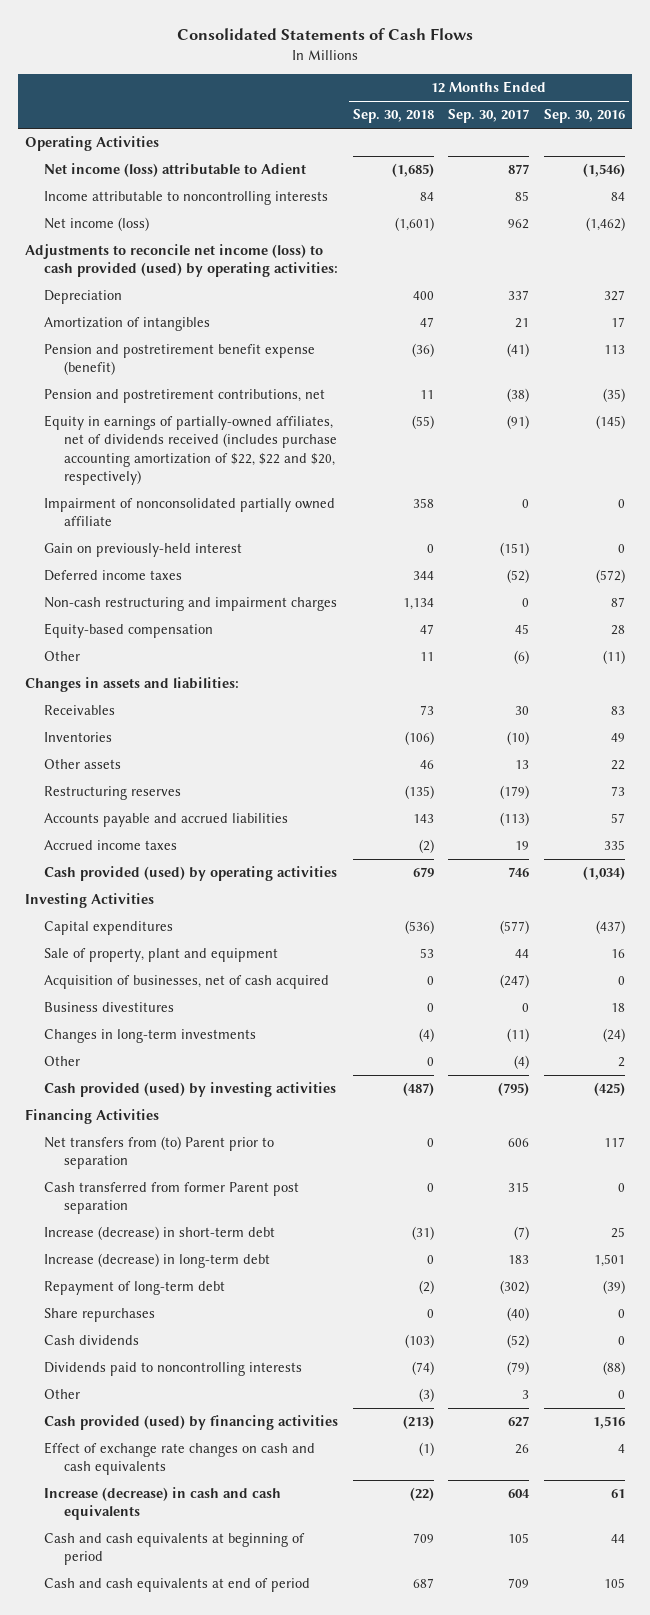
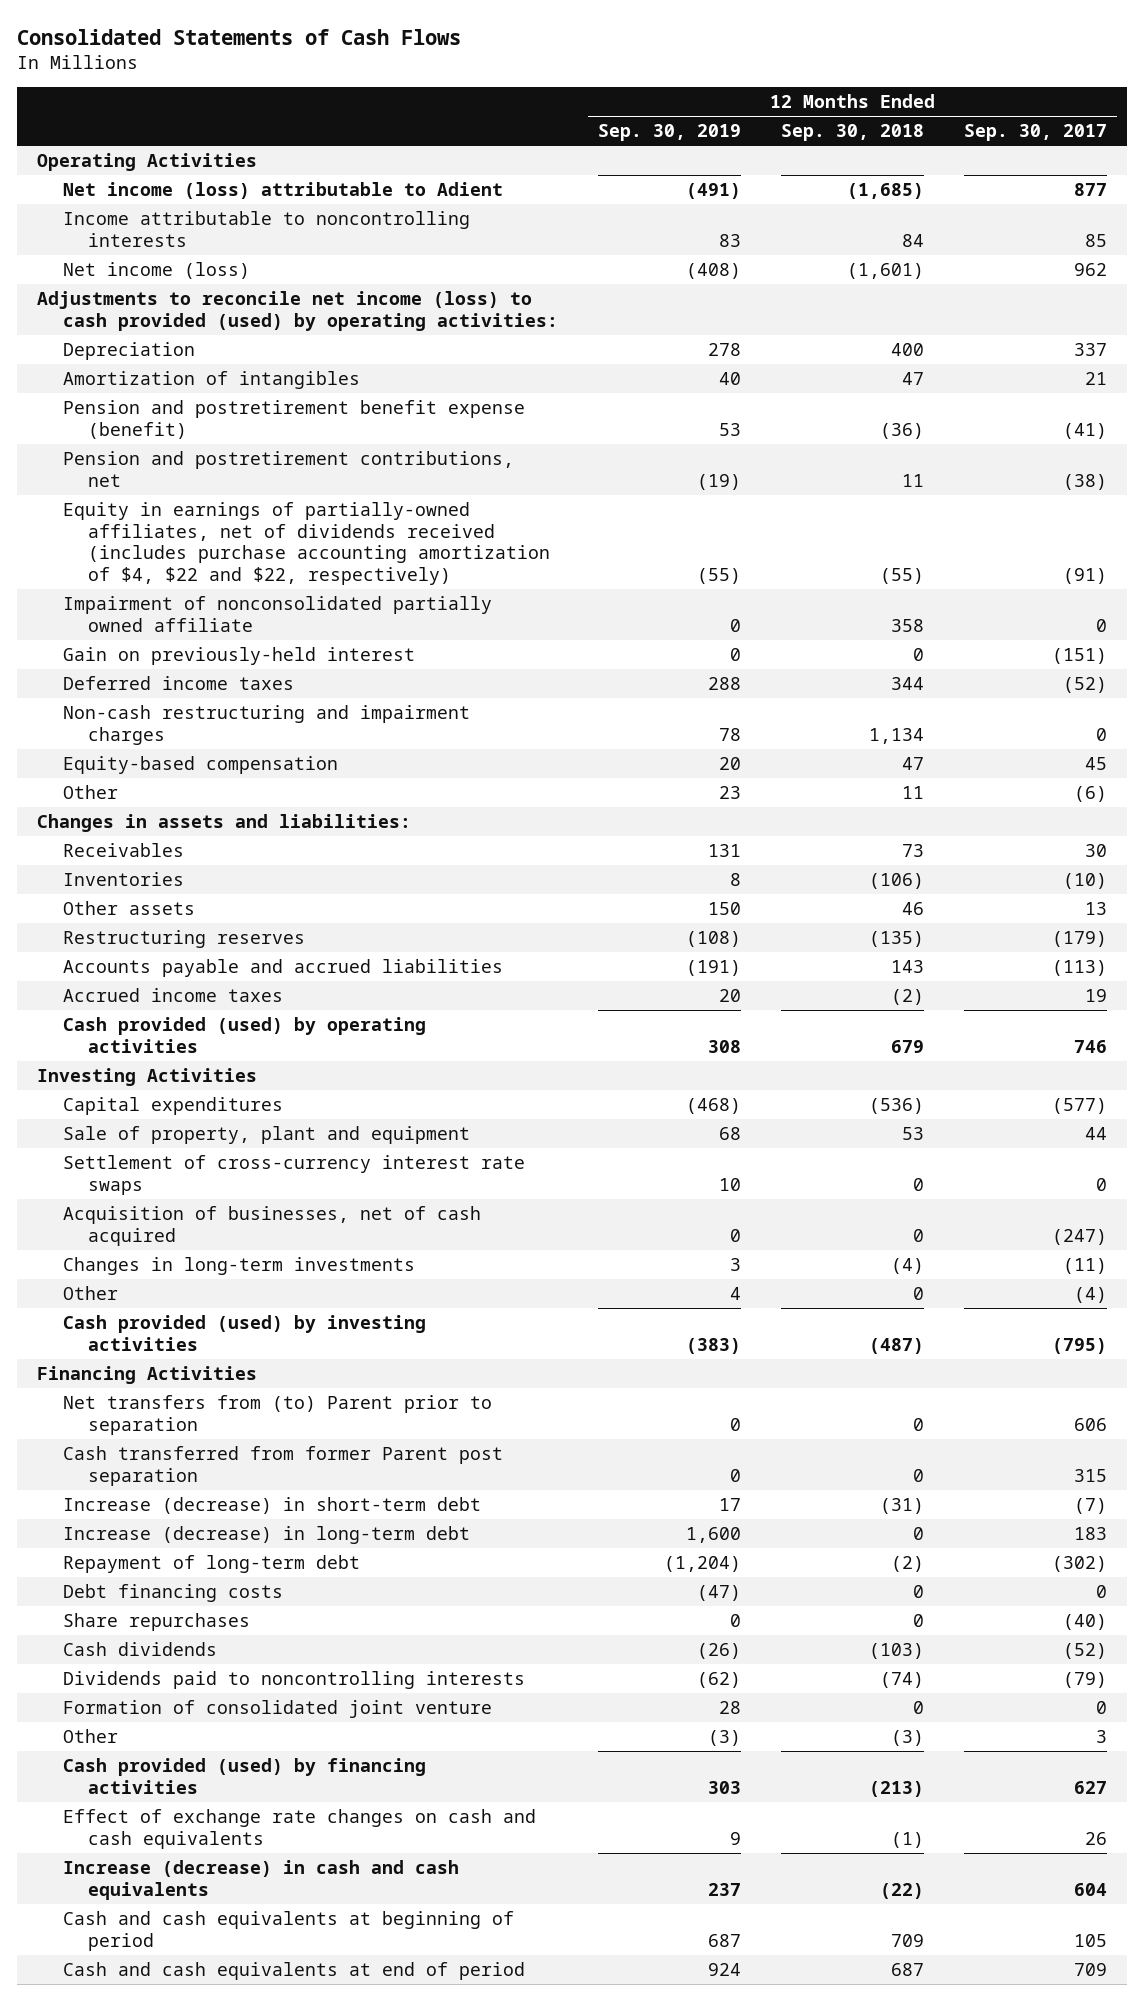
[544,109,626,124] Sep. 30, 2016 -> none
none -> [597,124,741,142] Sep. 30, 2019
[44,415,337,486] Equity in earnings of partially-owned affiliates, net of dividends received (includes purchase accounting amortization of $22, $22 and $20, respectively) -> [62,502,551,585] Equity in earnings of partially-owned affiliates, net of dividends received (includes purchase accounting amortization of $4, $22 and $22, respectively)
none -> [62,1155,525,1195] Settlement of cross-currency interest rate swaps
[44,1002,175,1013] Business divestitures -> none
none -> [62,1584,283,1603] Debt financing costs
none -> [62,1700,492,1719] Formation of consolidated joint venture

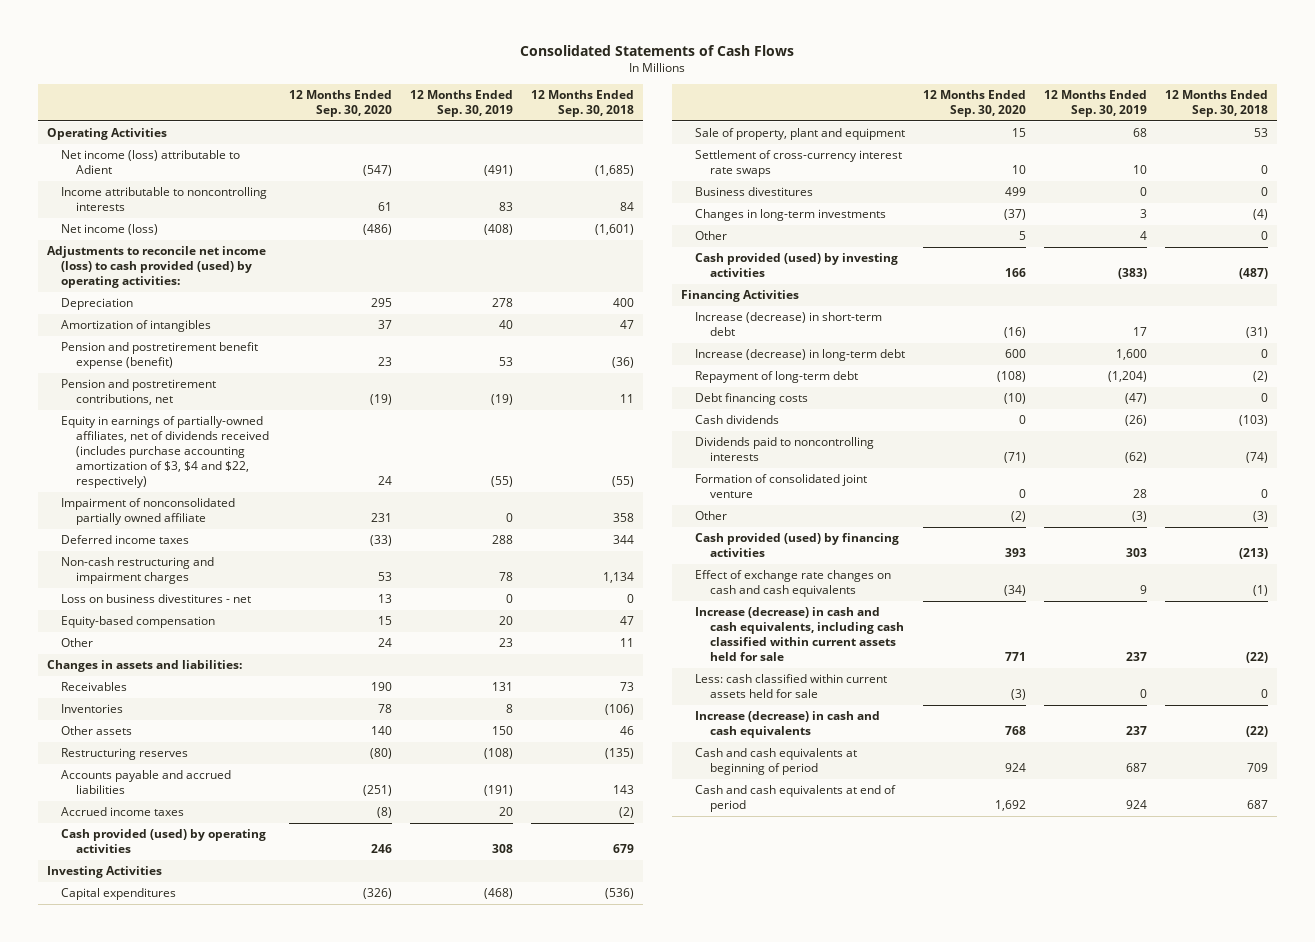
[964,124,1108,142] Sep. 30, 2017 -> none
none -> [289,89,393,117] 12 Months Ended Sep. 30, 2020
[62,502,551,585] Equity in earnings of partially-owned affiliates, net of dividends received (includes purchase accounting amortization of $4, $22 and $22, respectively) -> [61,416,269,489] Equity in earnings of partially-owned affiliates, net of dividends received (includes purchase accounting amortization of $3, $4 and $22, respectively)
[62,647,415,666] Gain on previously-held interest -> none
none -> [61,594,252,604] Loss on business divestitures - net
[62,1206,481,1246] Acquisition of businesses, net of cash acquired -> none
none -> [695,187,814,197] Business divestitures
[62,1395,492,1435] Net transfers from (to) Parent prior to separation -> none
[62,1446,503,1486] Cash transferred from former Parent post separation -> none
[62,1613,250,1632] Share repurchases -> none
none -> [695,607,904,662] Increase (decrease) in cash and cash equivalents, including cash classified within current assets held for sale
none -> [695,674,888,699] Less: cash classified within current assets held for sale

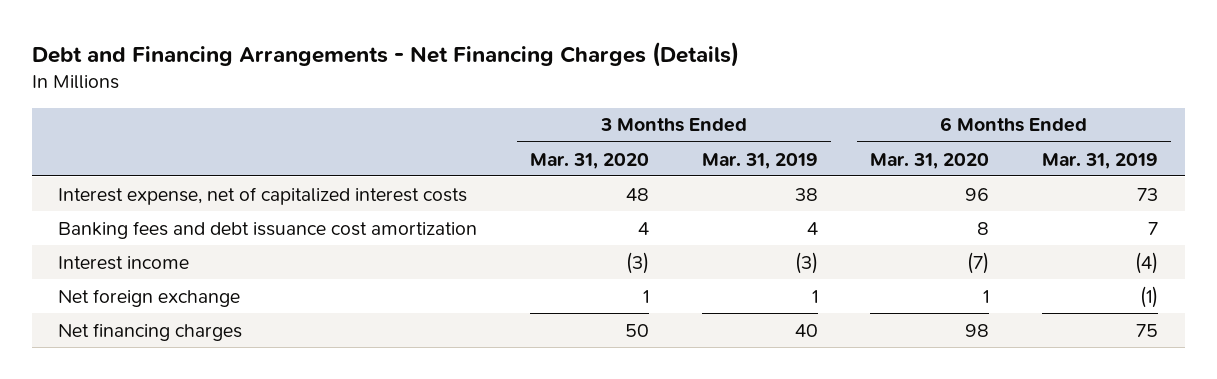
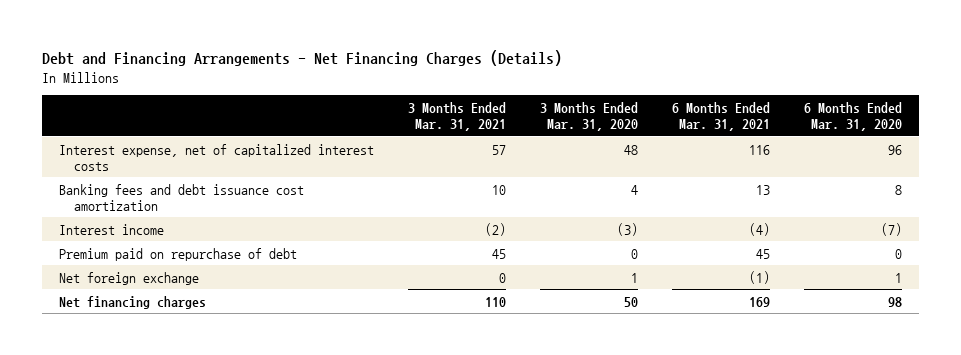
[701,152,818,169] Mar. 31, 2019 -> none
[1042,152,1159,169] Mar. 31, 2019 -> none
none -> [408,102,507,132] 3 Months Ended Mar. 31, 2021
none -> [672,102,771,132] 6 Months Ended Mar. 31, 2021
none -> [59,247,298,261] Premium paid on repurchase of debt

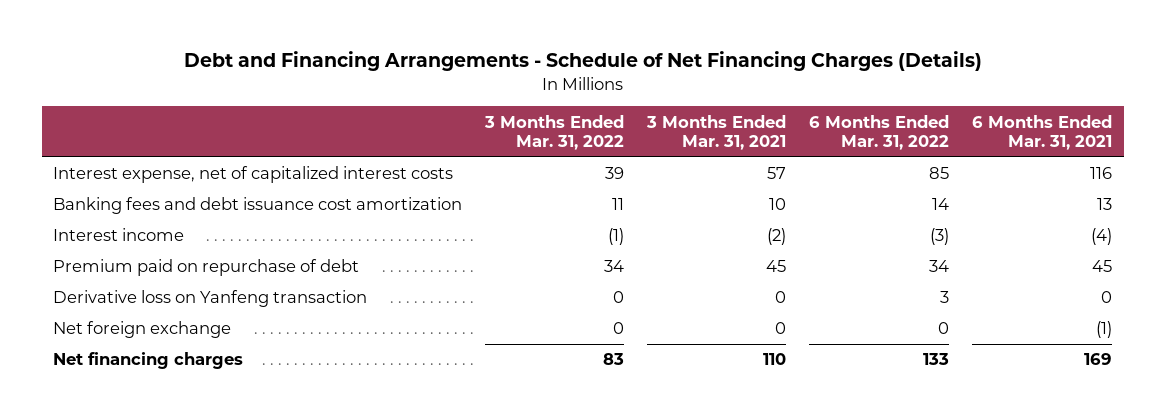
[41,50,562,67] Debt and Financing Arrangements - Net Financing Charges (Details) -> [183,51,982,72] Debt and Financing Arrangements - Schedule of Net Financing Charges (Details)
[540,102,639,132] 3 Months Ended Mar. 31, 2020 -> none
[804,102,903,132] 6 Months Ended Mar. 31, 2020 -> none
none -> [484,114,625,150] 3 Months Ended Mar. 31, 2022
none -> [809,114,950,150] 6 Months Ended Mar. 31, 2022
none -> [53,290,368,308] Derivative loss on Yanfeng transaction

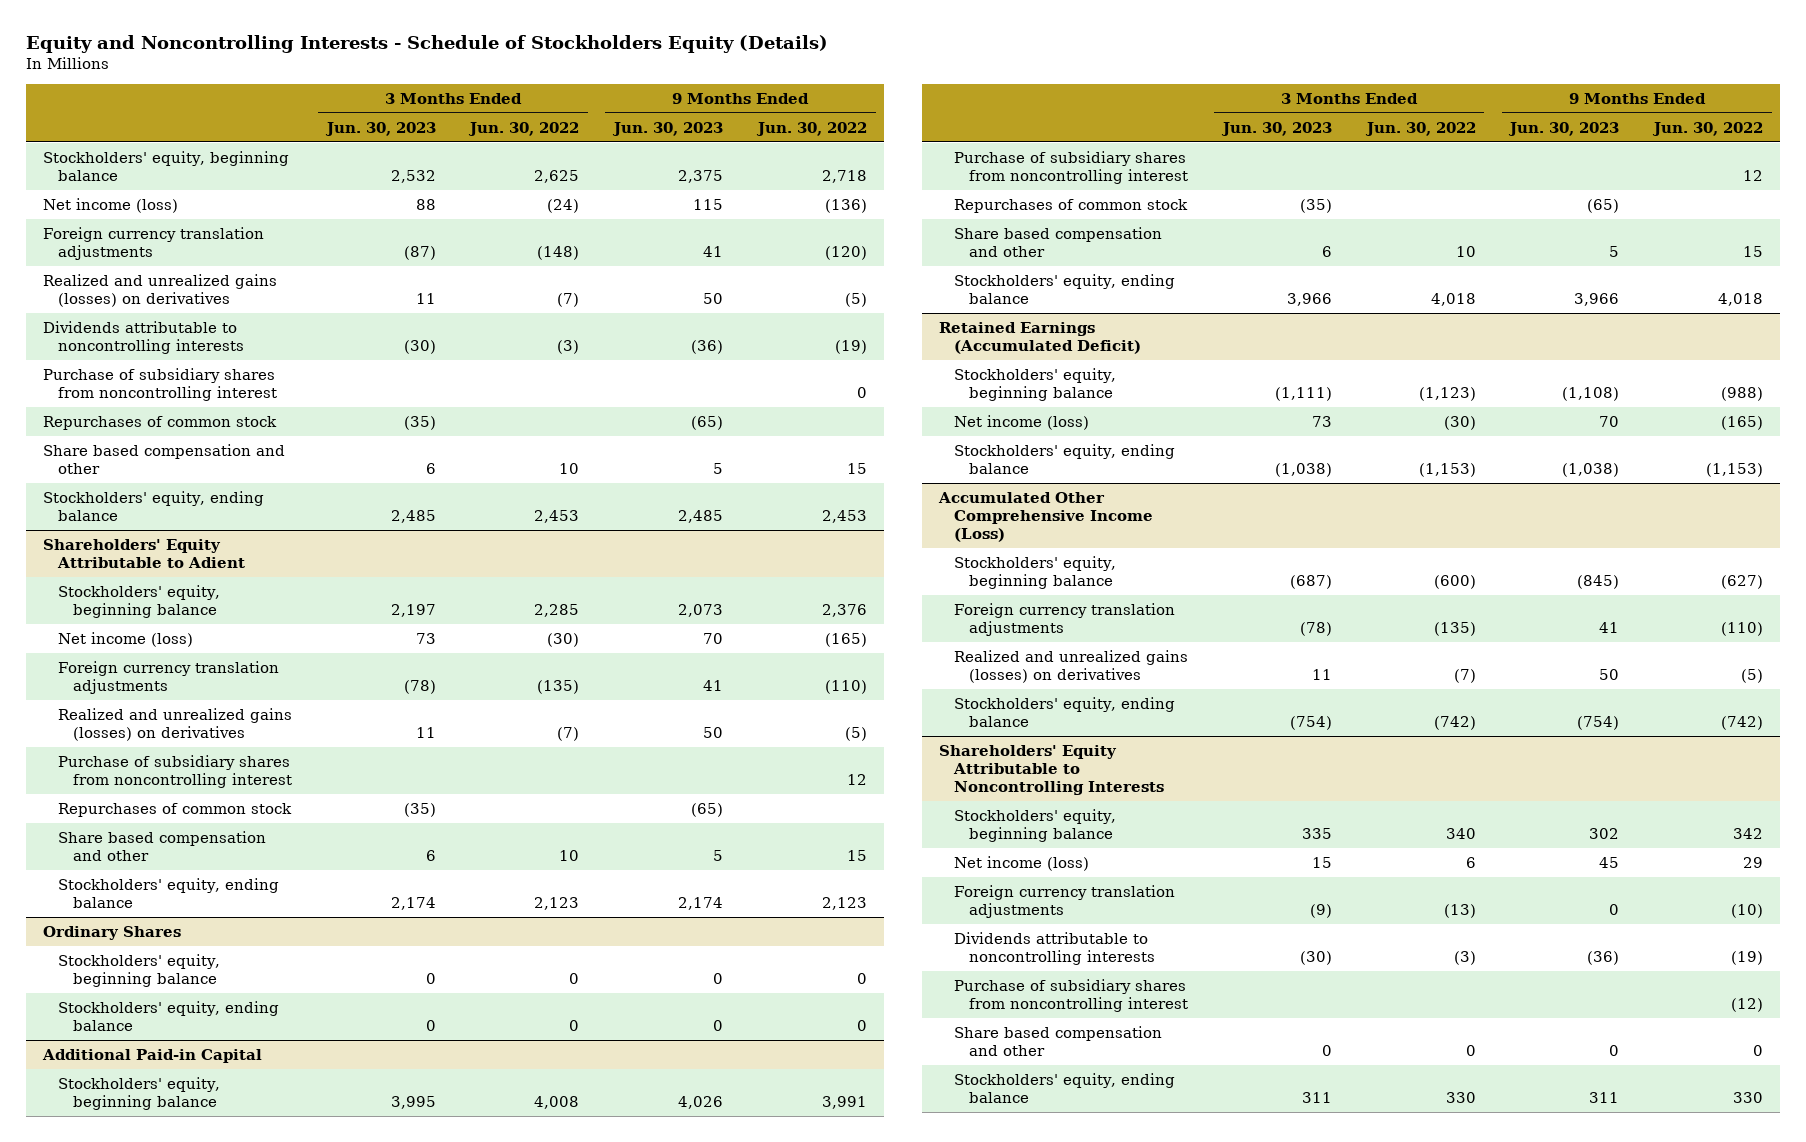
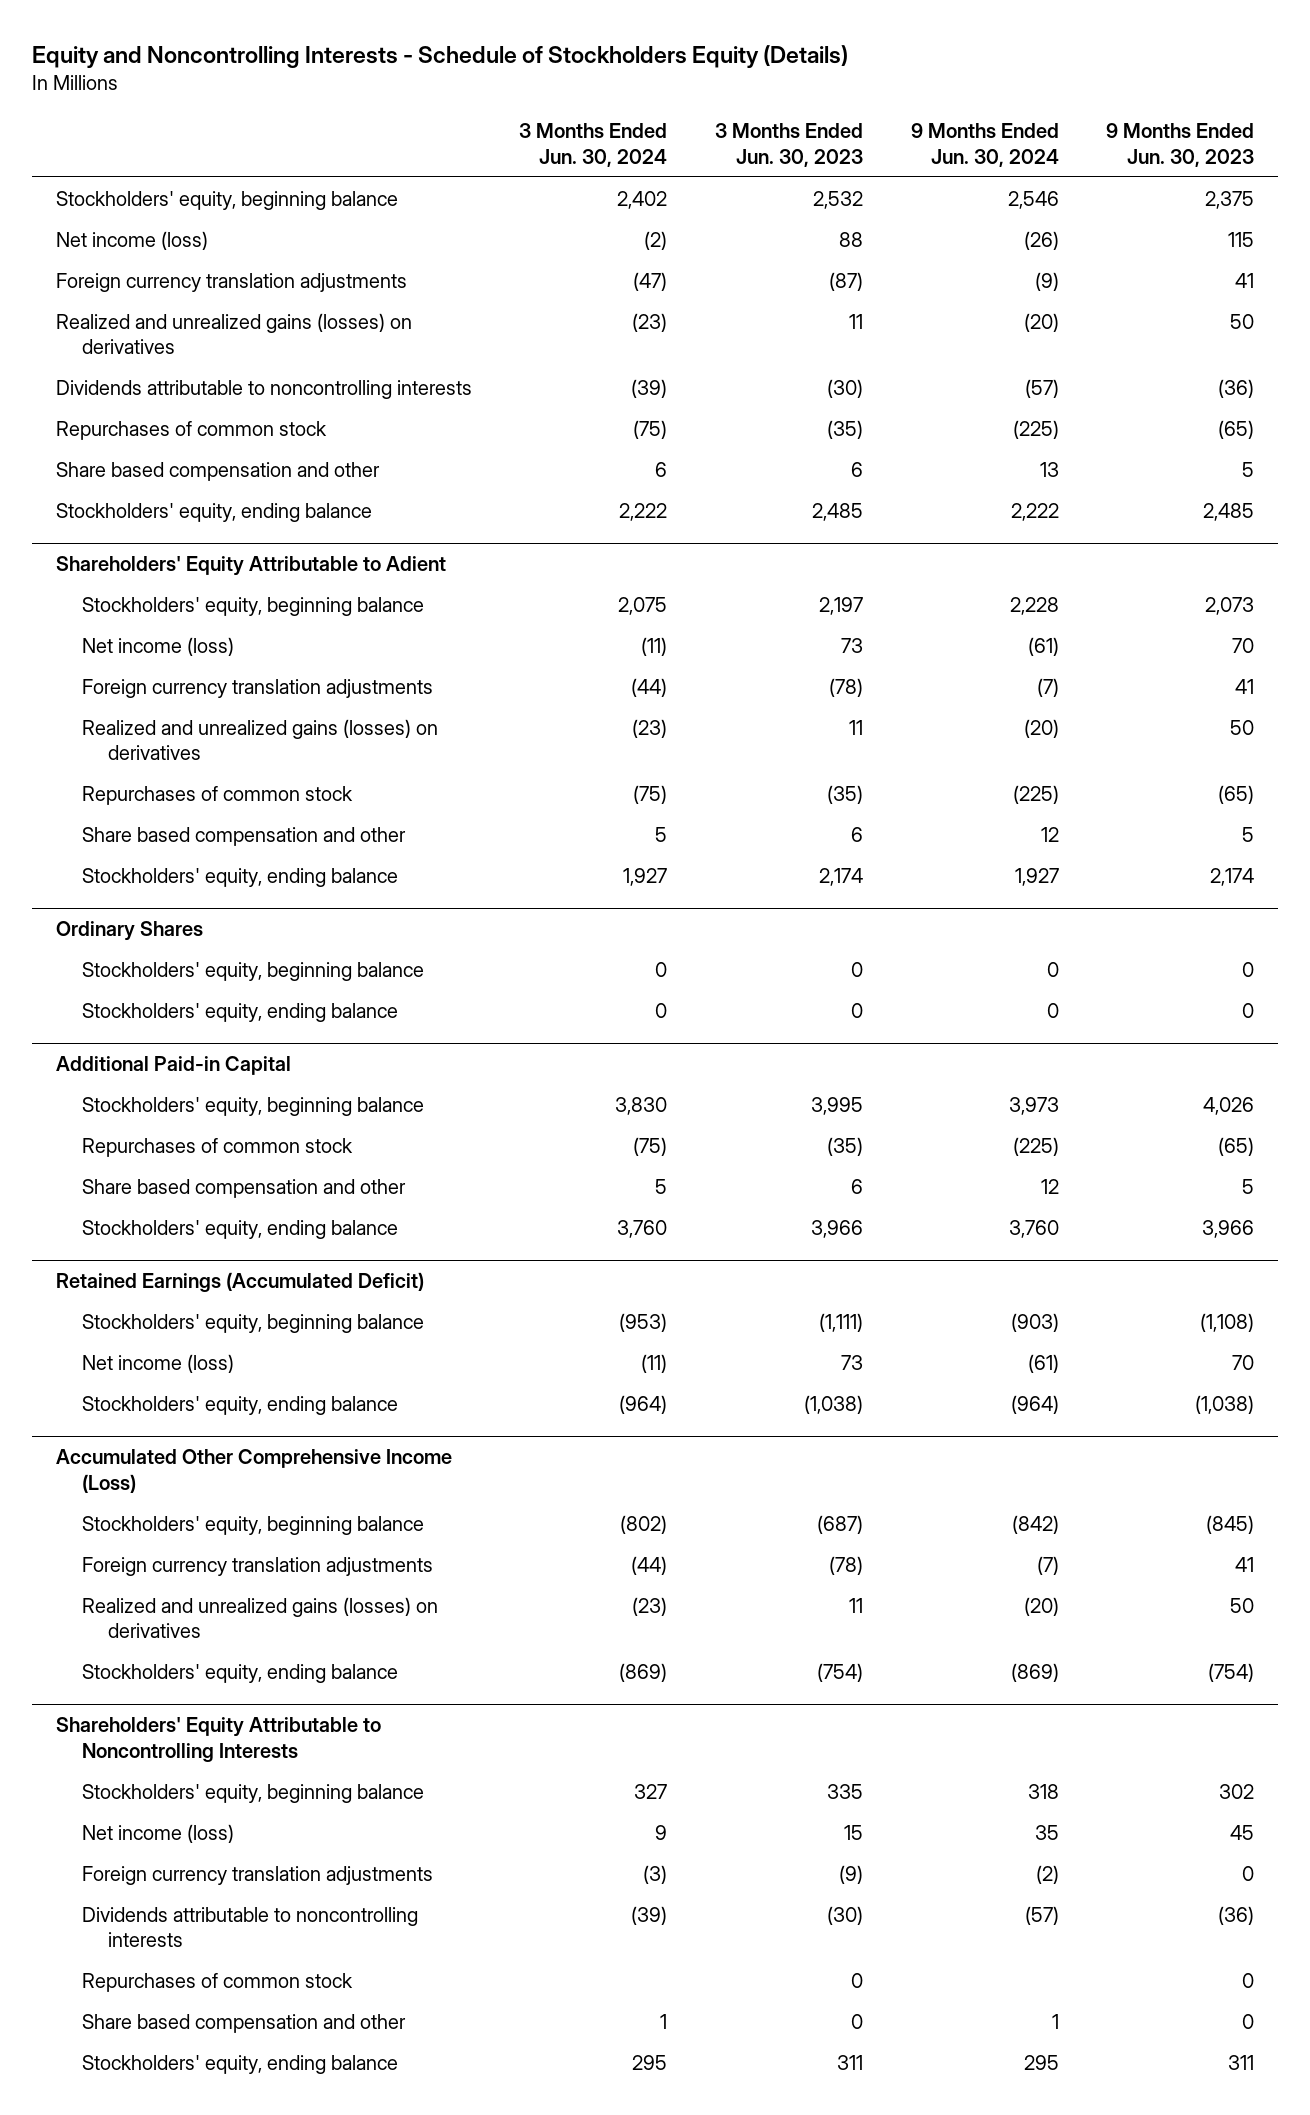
[468,121,580,136] Jun. 30, 2022 -> none
[755,121,867,136] Jun. 30, 2022 -> none
none -> [519,123,668,167] 3 Months Ended Jun. 30, 2024
none -> [910,123,1059,167] 9 Months Ended Jun. 30, 2024
[42,367,277,402] Purchase of subsidiary shares from noncontrolling interest -> none
[57,754,292,789] Purchase of subsidiary shares from noncontrolling interest -> none
[954,150,1188,185] Purchase of subsidiary shares from noncontrolling interest -> none
[954,978,1188,1013] Purchase of subsidiary shares from noncontrolling interest -> none
none -> [81,1972,353,1992] Repurchases of common stock

